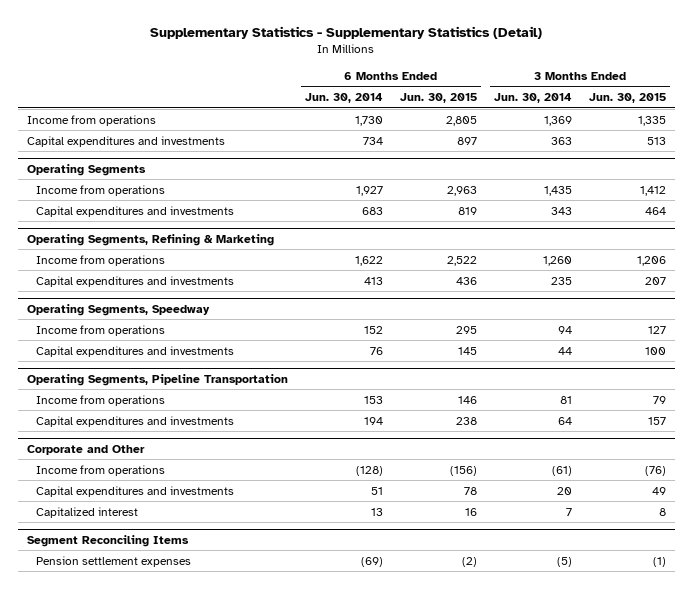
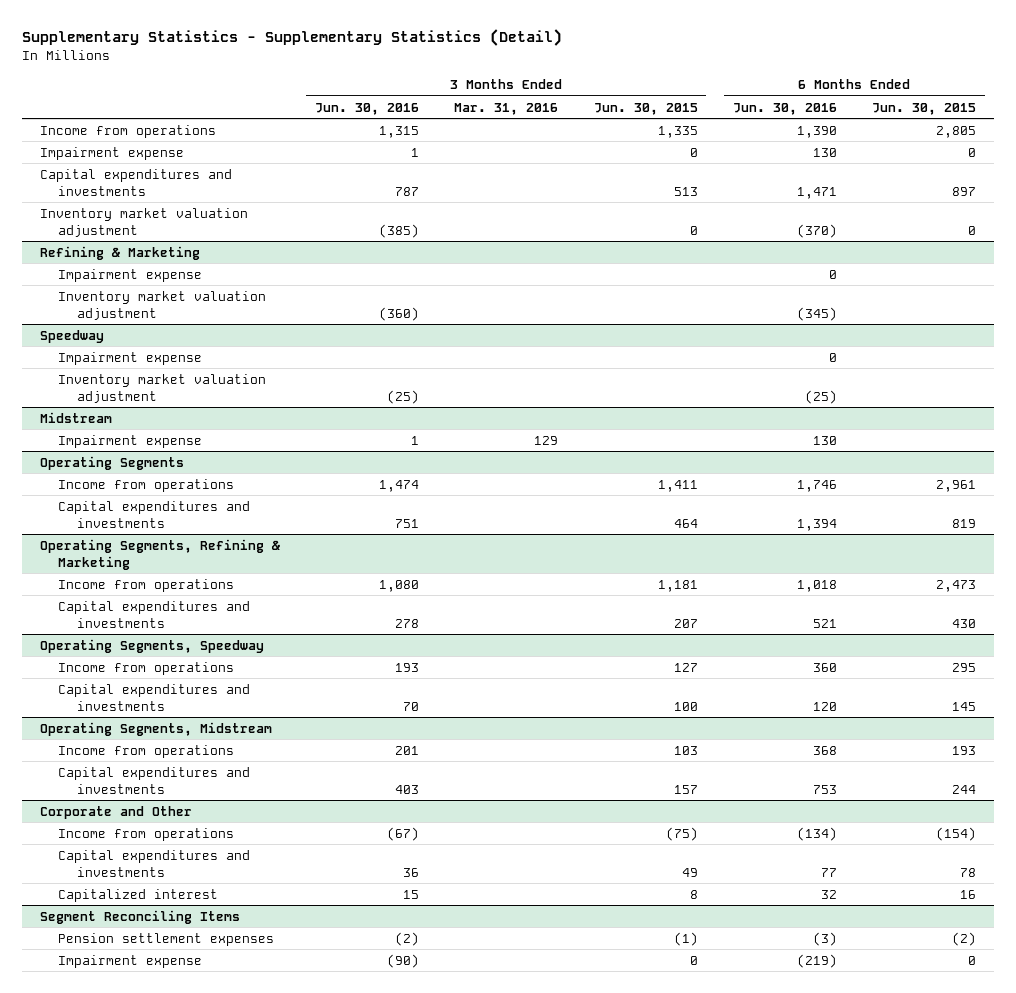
[304,93,383,104] Jun. 30, 2014 -> none
[494,93,573,104] Jun. 30, 2014 -> none
none -> [314,102,419,115] Jun. 30, 2016
none -> [454,102,559,115] Mar. 31, 2016
none -> [732,102,837,115] Jun. 30, 2016
none -> [39,146,184,160] Impairment expense
none -> [39,207,248,237] Inventory market valuation adjustment
none -> [39,245,200,260] Refining & Marketing
none -> [58,268,203,282] Impairment expense
none -> [58,290,267,320] Inventory market valuation adjustment
none -> [39,329,104,343] Speedway
none -> [58,351,203,365] Impairment expense
none -> [58,373,267,403] Inventory market valuation adjustment
none -> [39,411,112,423] Midstream
none -> [58,434,203,448] Impairment expense
[446,185,477,196] 2,963 -> [936,479,977,492] 2,961
[640,185,667,196] 1,412 -> [657,479,698,492] 1,411
[446,255,477,266] 2,522 -> [936,579,977,592] 2,473
[637,255,667,266] 1,206 -> [657,579,698,592] 1,181
[455,276,477,285] 436 -> [952,618,977,628] 430
[26,373,288,386] Operating Segments, Pipeline Transportation -> none
none -> [39,721,272,736] Operating Segments, Midstream
[457,395,477,404] 146 -> [952,745,977,755] 193
[653,395,667,404] 79 -> [673,745,698,755] 103
[455,416,477,425] 238 -> [952,784,977,794] 244
[449,465,477,476] (156) -> [936,826,977,841] (154)
[645,465,667,476] (76) -> [665,826,698,841] (75)
none -> [58,954,203,968] Impairment expense

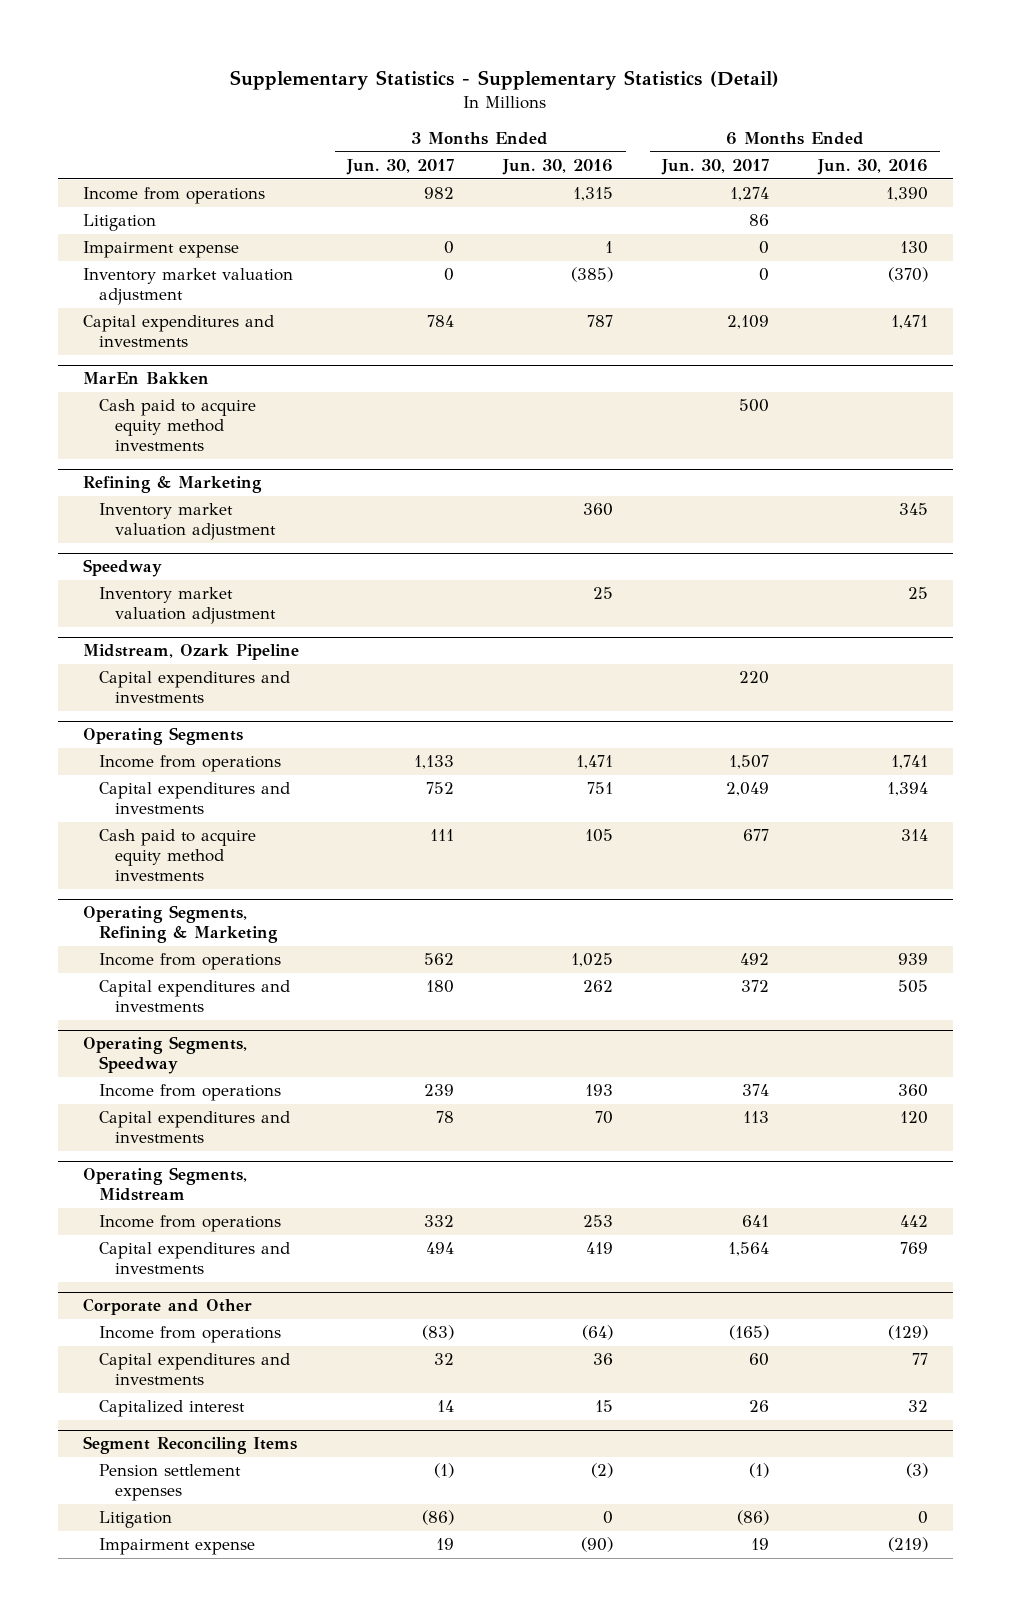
[454,102,559,115] Mar. 31, 2016 -> none
[593,102,698,115] Jun. 30, 2015 -> none
[872,102,977,115] Jun. 30, 2015 -> none
none -> [346,159,455,176] Jun. 30, 2017
none -> [661,159,770,176] Jun. 30, 2017
none -> [82,214,156,232] Litigation
[39,168,232,196] Capital expenditures and investments -> [82,315,274,348] Capital expenditures and investments
none -> [82,372,209,385] MarEn Bakken
none -> [98,399,256,452] Cash paid to acquire equity method investments
[58,268,203,282] Impairment expense -> none
[378,306,419,321] (360) -> [583,503,614,517] 360
[796,306,837,321] (345) -> [899,503,929,516] 345
[58,351,203,365] Impairment expense -> none
[39,411,112,423] Midstream -> none
[58,434,203,448] Impairment expense -> none
[386,389,419,404] (25) -> [593,587,614,600] 25
[804,389,837,404] (25) -> [908,587,929,600] 25
none -> [82,644,299,661] Midstream, Ozark Pipeline
none -> [98,671,290,704] Capital expenditures and investments
[378,479,419,492] 1,474 -> [576,755,614,770] 1,471
[796,479,837,492] 1,746 -> [891,755,929,770] 1,741
none -> [98,829,256,882] Cash paid to acquire equity method investments
[378,579,419,592] 1,080 -> [571,953,614,968] 1,025
[796,579,837,592] 1,018 -> [898,953,929,966] 939
[394,618,419,628] 278 -> [583,980,614,993] 262
[812,618,837,628] 521 -> [898,980,929,994] 505
[394,745,419,755] 201 -> [583,1215,614,1228] 253
[812,745,837,755] 368 -> [900,1215,929,1228] 442
[394,784,419,794] 403 -> [586,1242,614,1255] 419
[812,784,837,794] 753 -> [900,1242,929,1255] 769
[386,826,419,841] (67) -> [582,1325,614,1341] (64)
[796,826,837,841] (134) -> [888,1325,929,1341] (129)
none -> [98,1511,172,1529] Litigation

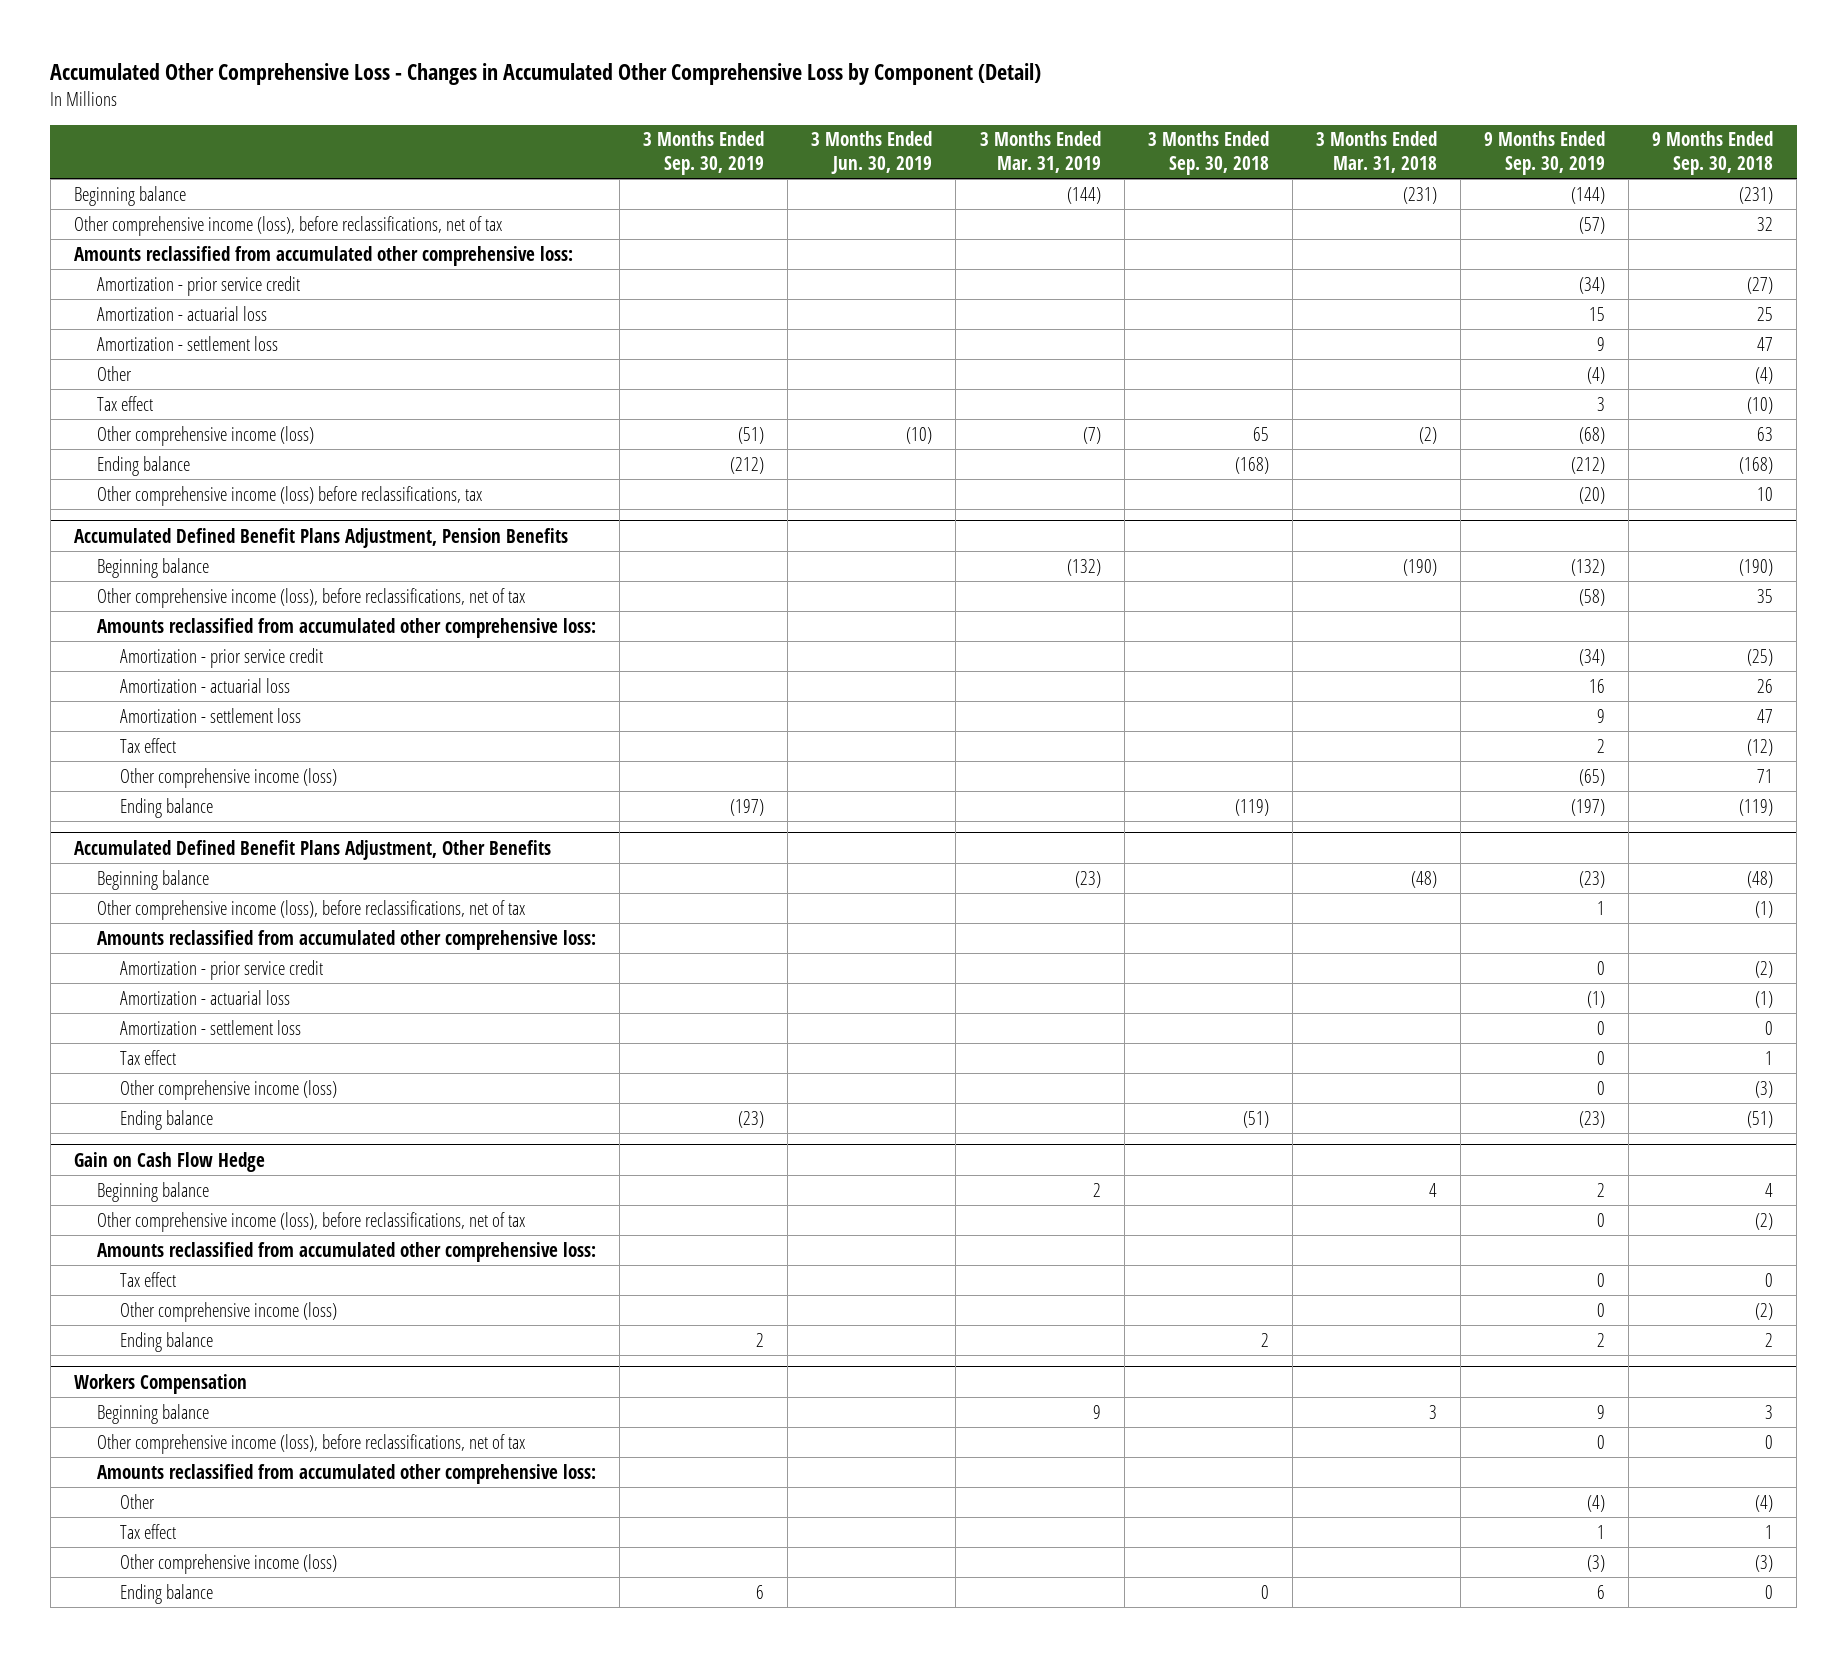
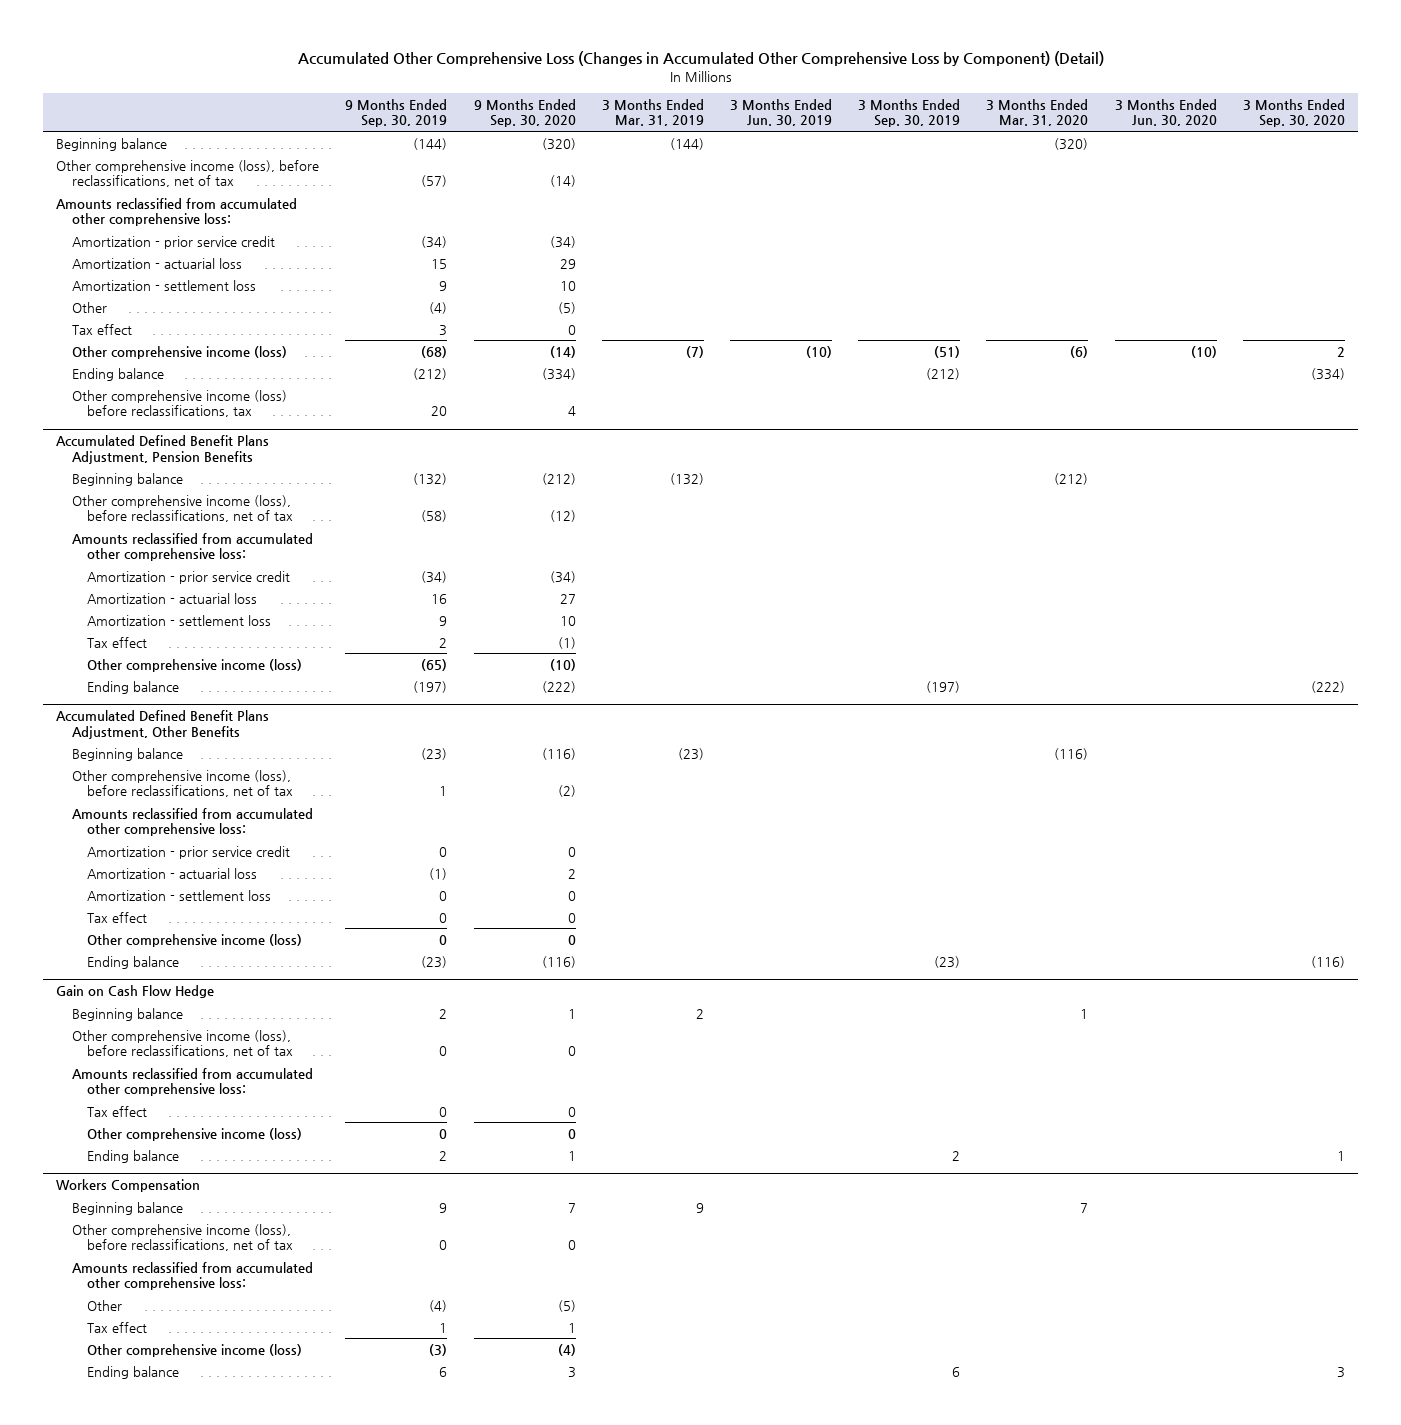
[50,62,1042,85] Accumulated Other Comprehensive Loss - Changes in Accumulated Other Comprehensive Loss by Component (Detail) -> [297,51,1104,67] Accumulated Other Comprehensive Loss (Changes in Accumulated Other Comprehensive Loss by Component) (Detail)
[1147,131,1269,176] 3 Months Ended Sep. 30, 2018 -> none
[1315,131,1437,174] 3 Months Ended Mar. 31, 2018 -> none
[1652,131,1774,176] 9 Months Ended Sep. 30, 2018 -> none
none -> [473,99,576,128] 9 Months Ended Sep. 30, 2020
none -> [986,99,1089,127] 3 Months Ended Mar. 31, 2020
none -> [1114,99,1217,127] 3 Months Ended Jun. 30, 2020
none -> [1242,99,1345,128] 3 Months Ended Sep. 30, 2020
[1579,486,1606,504] (20) -> [431,406,448,417] 20

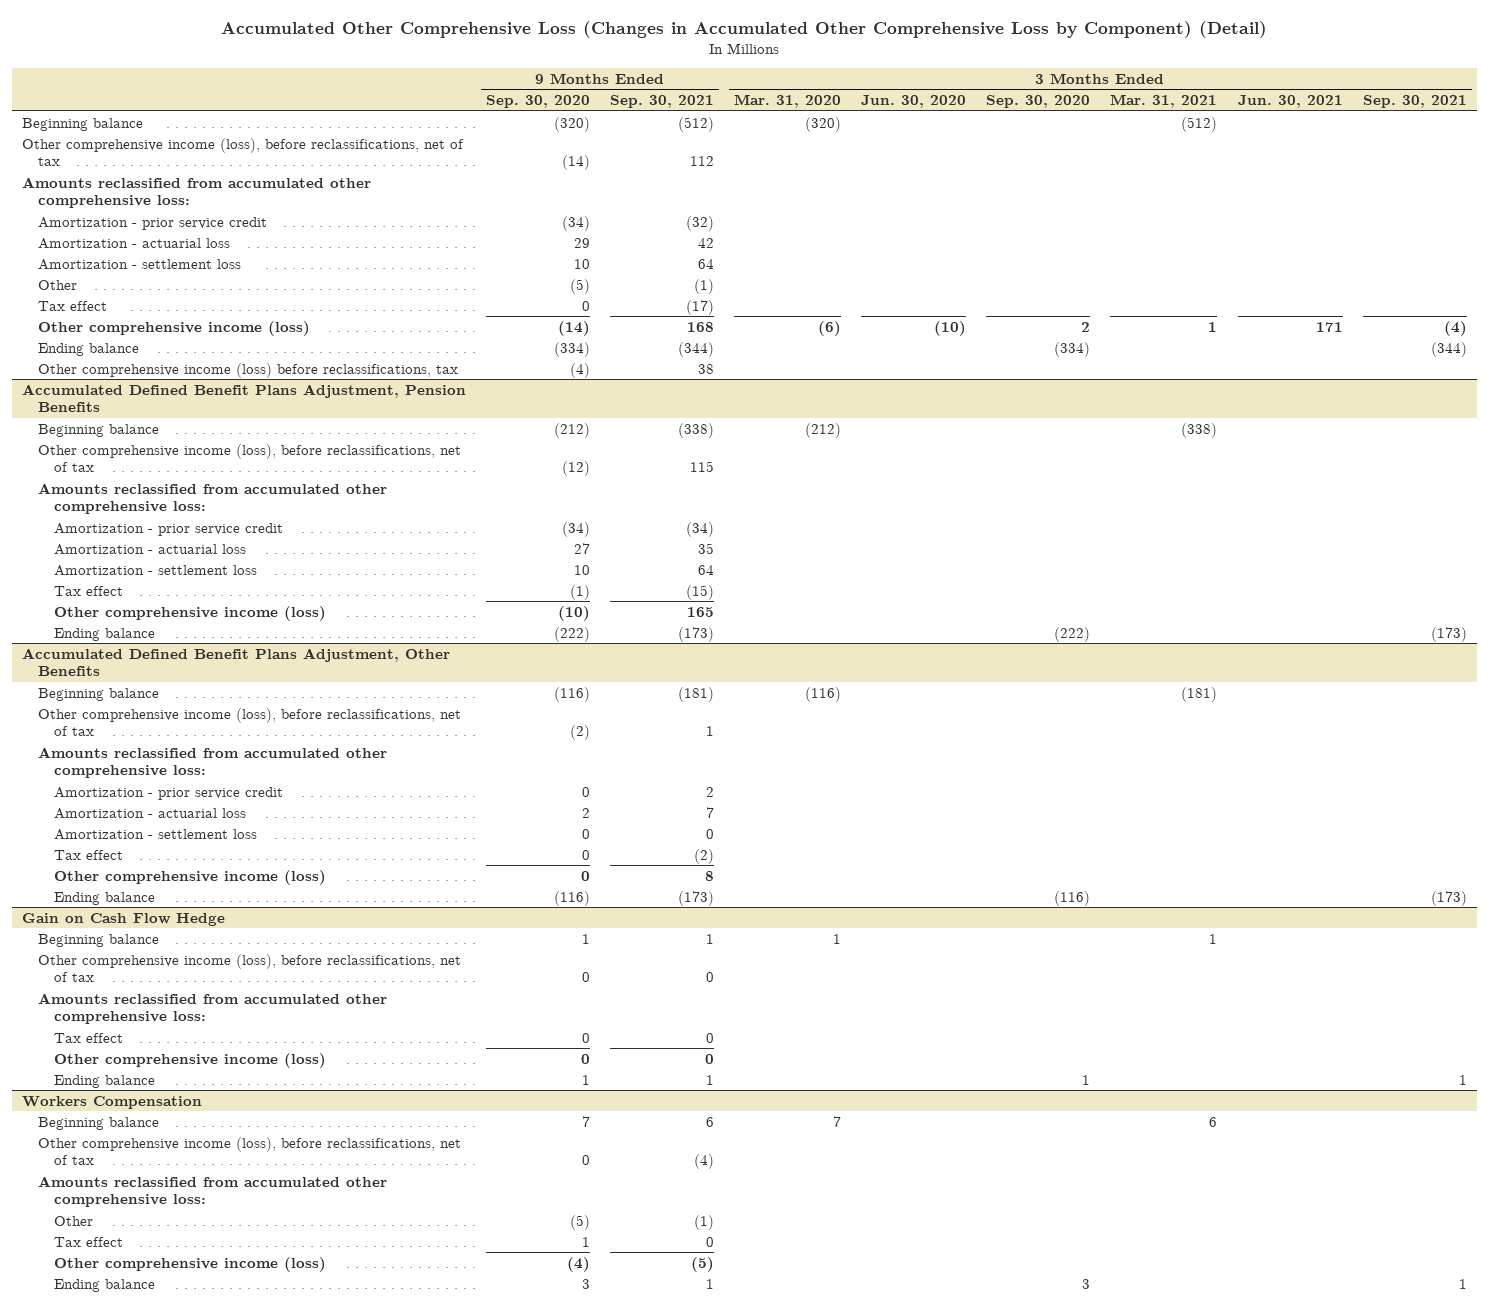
[345,99,448,128] 9 Months Ended Sep. 30, 2019 -> none
[601,99,704,127] 3 Months Ended Mar. 31, 2019 -> none
[730,99,833,127] 3 Months Ended Jun. 30, 2019 -> none
[858,99,961,128] 3 Months Ended Sep. 30, 2019 -> none
none -> [609,95,714,109] Sep. 30, 2021
none -> [1110,94,1218,109] Mar. 31, 2021
none -> [1237,95,1343,109] Jun. 30, 2021
none -> [1362,95,1467,109] Sep. 30, 2021
[567,406,576,417] 4 -> [569,362,590,378] (4)

